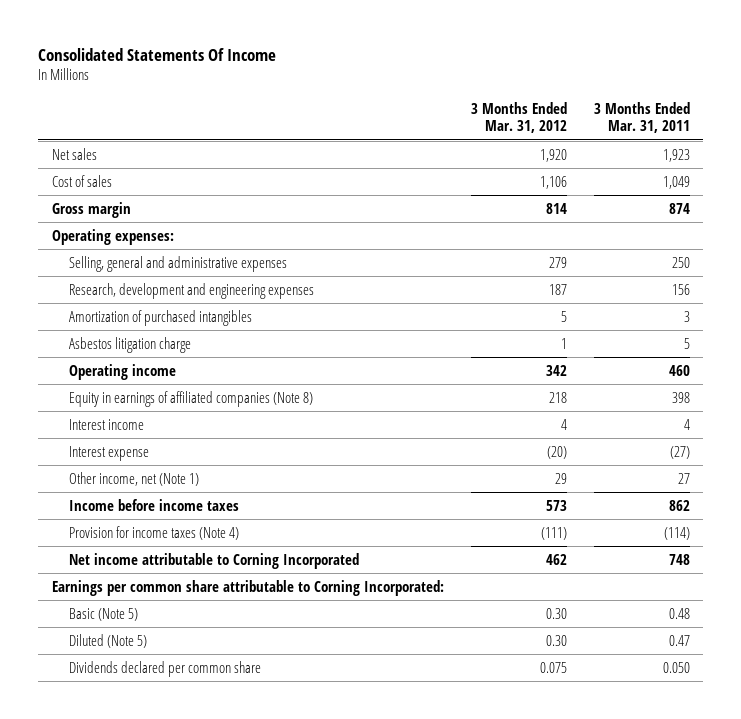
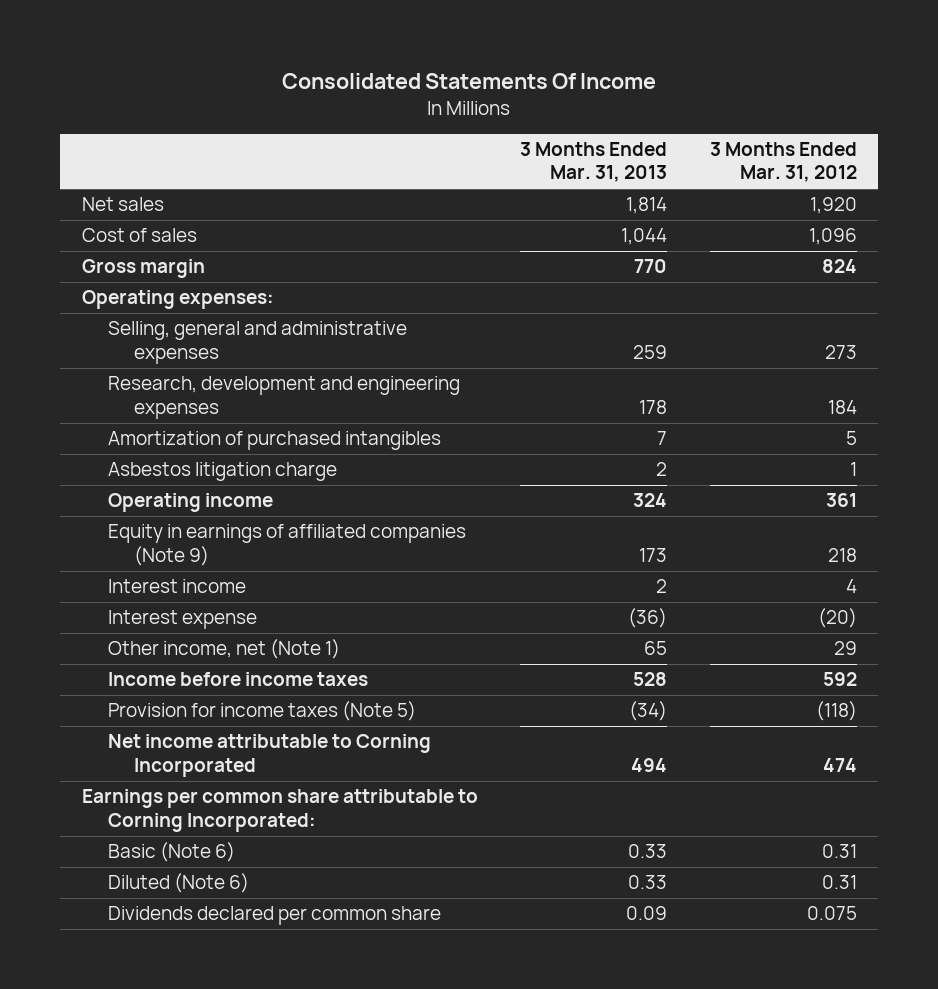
[593,101,690,134] 3 Months Ended Mar. 31, 2011 -> none
none -> [520,141,668,183] 3 Months Ended Mar. 31, 2013
[539,175,567,189] 1,106 -> [808,228,857,246] 1,096
[545,202,567,214] 814 -> [821,259,857,274] 824
[548,256,567,268] 279 -> [824,344,857,359] 273
[548,283,567,295] 187 -> [827,399,857,414] 184
[545,364,567,376] 342 -> [825,493,857,508] 361
[69,390,314,407] Equity in earnings of affiliated companies (Note 8) -> [107,524,466,566] Equity in earnings of affiliated companies (Note 9)
[545,499,567,511] 573 -> [822,672,857,687] 592
[69,525,240,540] Provision for income taxes (Note 4) -> [107,701,416,722] Provision for income taxes (Note 5)
[540,526,567,540] (111) -> [815,701,857,722] (118)
[545,553,567,565] 462 -> [822,757,857,772] 474
[69,607,139,621] Basic (Note 5) -> [107,842,235,863] Basic (Note 6)
[545,607,567,619] 0.30 -> [821,844,857,859] 0.31
[69,633,148,648] Diluted (Note 5) -> [107,873,249,894] Diluted (Note 6)
[545,634,567,646] 0.30 -> [821,875,857,890] 0.31

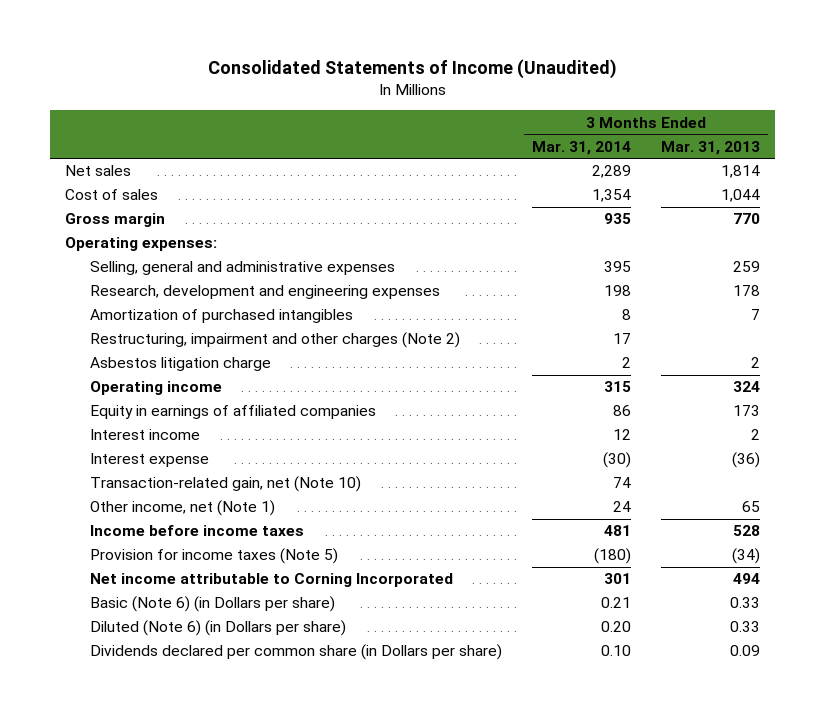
[282,73,657,90] Consolidated Statements Of Income -> [207,58,617,79] Consolidated Statements of Income (Unaudited)
[709,141,857,183] 3 Months Ended Mar. 31, 2012 -> none
none -> [531,140,631,155] Mar. 31, 2014
none -> [89,332,460,349] Restructuring, impairment and other charges (Note 2)
[107,524,466,566] Equity in earnings of affiliated companies (Note 9) -> [89,405,376,420] Equity in earnings of affiliated companies
none -> [89,476,361,493] Transaction-related gain, net (Note 10)
[81,789,478,832] Earnings per common share attributable to Corning Incorporated: -> none
[107,842,235,863] Basic (Note 6) -> [89,596,335,613] Basic (Note 6) (in Dollars per share)
[107,873,249,894] Diluted (Note 6) -> [89,620,346,637] Diluted (Note 6) (in Dollars per share)
[107,906,441,926] Dividends declared per common share -> [89,644,502,661] Dividends declared per common share (in Dollars per share)

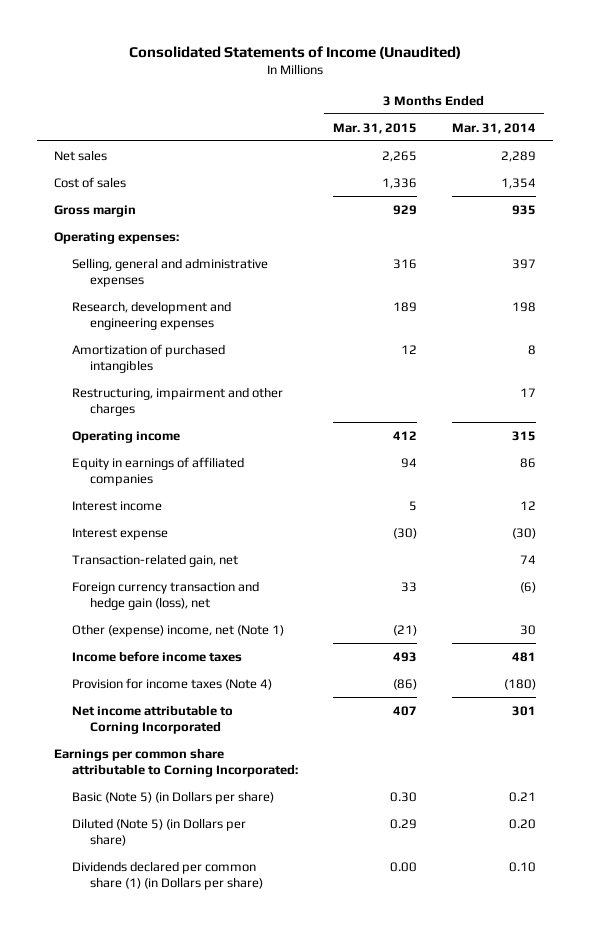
[661,140,761,155] Mar. 31, 2013 -> none
none -> [332,122,417,134] Mar. 31, 2015
[603,261,631,273] 395 -> [511,258,536,269] 397
[89,357,271,372] Asbestos litigation charge -> none
[89,332,460,349] Restructuring, impairment and other charges (Note 2) -> [71,386,283,417] Restructuring, impairment and other charges
[89,476,361,493] Transaction-related gain, net (Note 10) -> [71,553,238,567] Transaction-related gain, net
none -> [71,580,259,611] Foreign currency transaction and hedge gain (loss), net
[89,500,275,517] Other income, net (Note 1) -> [71,623,284,637] Other (expense) income, net (Note 1)
[612,501,631,513] 24 -> [519,624,536,635] 30
[89,548,338,565] Provision for income taxes (Note 5) -> [71,677,272,690] Provision for income taxes (Note 4)
none -> [54,747,298,778] Earnings per common share attributable to Corning Incorporated:
[89,596,335,613] Basic (Note 6) (in Dollars per share) -> [71,790,274,804] Basic (Note 5) (in Dollars per share)
[89,620,346,637] Diluted (Note 6) (in Dollars per share) -> [71,817,246,847] Diluted (Note 5) (in Dollars per share)
[89,644,502,661] Dividends declared per common share (in Dollars per share) -> [71,860,263,891] Dividends declared per common share (1) (in Dollars per share)

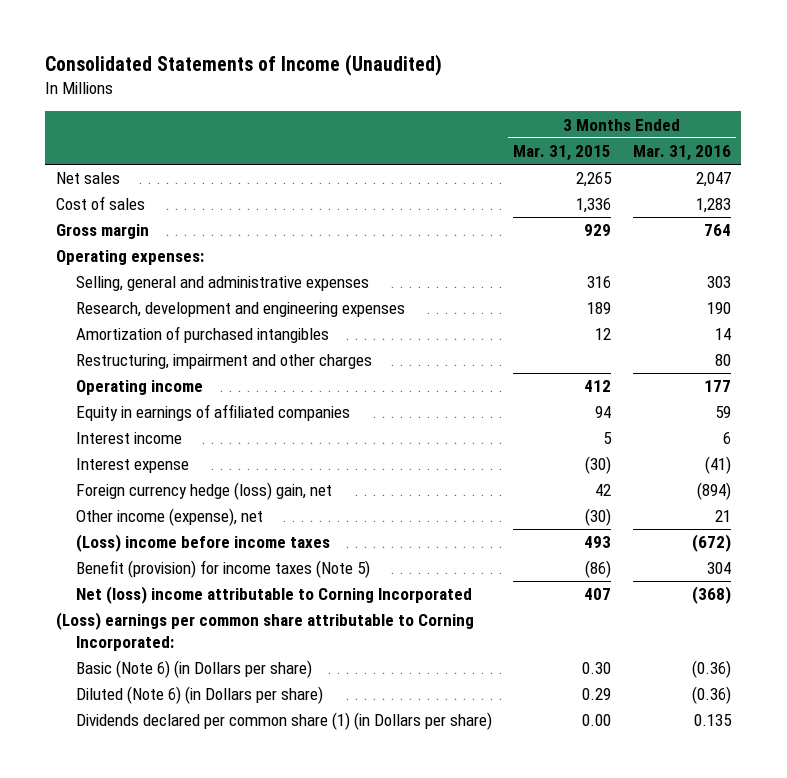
[451,122,536,134] Mar. 31, 2014 -> none
none -> [632,144,731,161] Mar. 31, 2016
[71,553,238,567] Transaction-related gain, net -> none
[71,580,259,611] Foreign currency transaction and hedge gain (loss), net -> [76,482,333,501] Foreign currency hedge (loss) gain, net
[400,581,417,592] 33 -> [595,484,612,497] 42
[71,623,284,637] Other (expense) income, net (Note 1) -> [76,508,264,527] Other income (expense), net
[392,624,417,636] (21) -> [585,508,612,527] (30)
[71,650,242,662] Income before income taxes -> [76,534,331,553] (Loss) income before income taxes
[71,677,272,690] Provision for income taxes (Note 4) -> [76,560,371,579] Benefit (provision) for income taxes (Note 5)
[71,704,233,735] Net income attributable to Corning Incorporated -> [76,586,473,605] Net (loss) income attributable to Corning Incorporated
[54,747,298,778] Earnings per common share attributable to Corning Incorporated: -> [55,612,474,652] (Loss) earnings per common share attributable to Corning Incorporated:
[71,790,274,804] Basic (Note 5) (in Dollars per share) -> [76,660,313,679] Basic (Note 6) (in Dollars per share)
[71,817,246,847] Diluted (Note 5) (in Dollars per share) -> [76,686,324,705] Diluted (Note 6) (in Dollars per share)

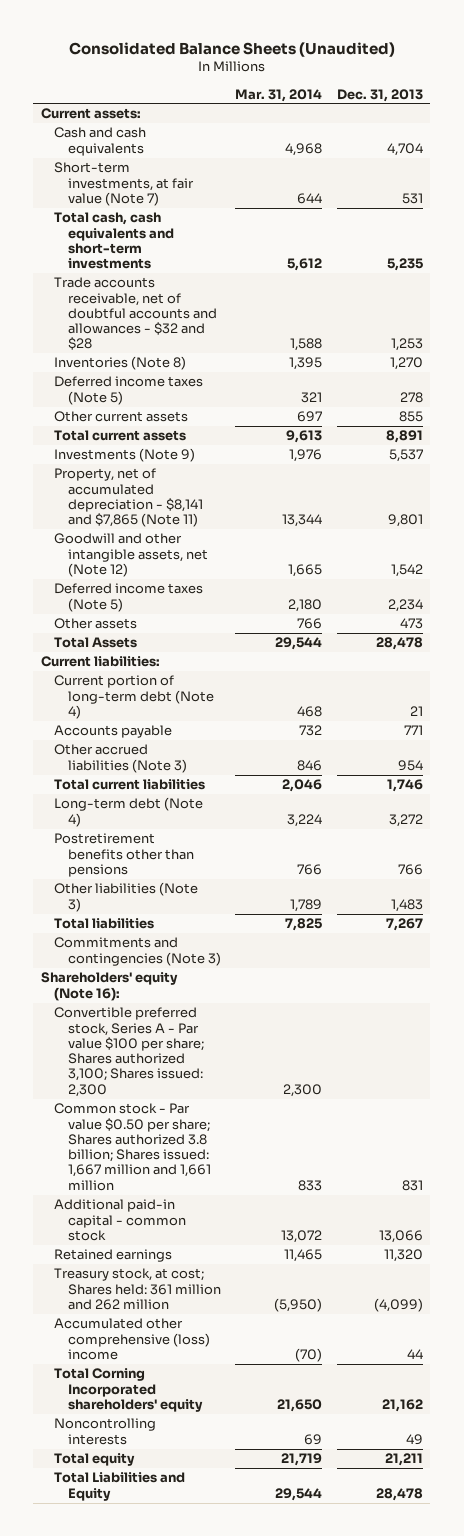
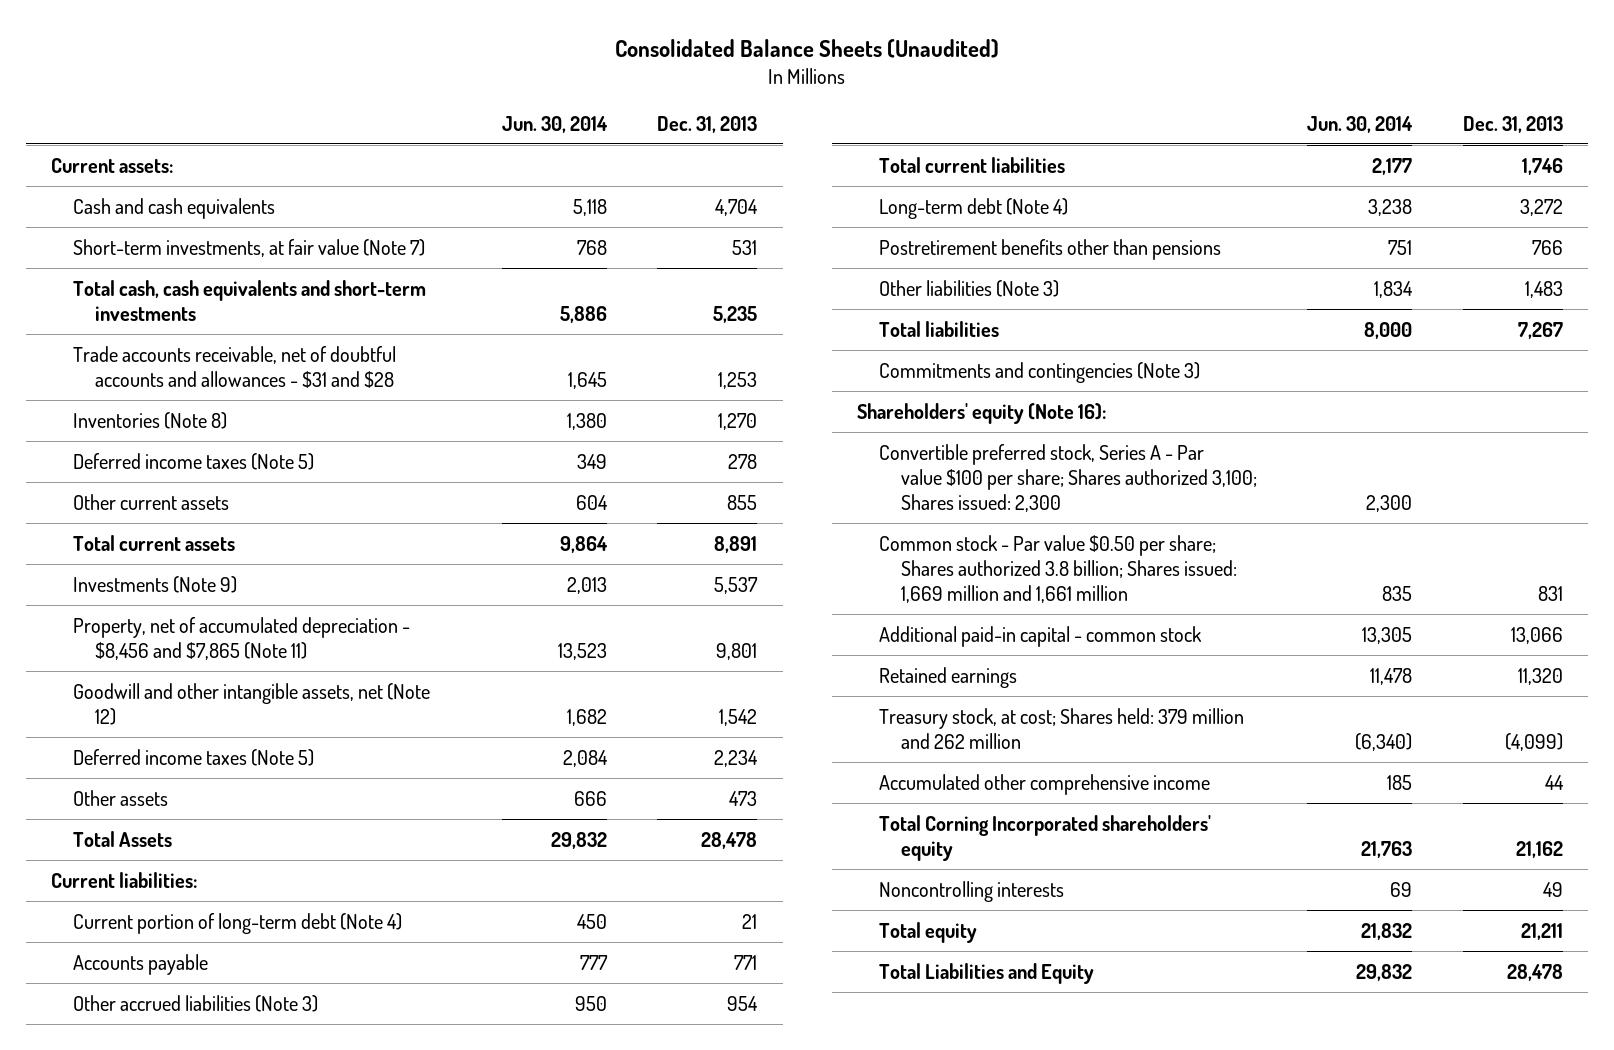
[235,88,323,102] Mar. 31, 2014 -> none
none -> [501,115,608,133] Jun. 30, 2014
[54,277,217,351] Trade accounts receivable, net of doubtful accounts and allowances - $32 and $28 -> [73,345,397,388] Trade accounts receivable, net of doubtful accounts and allowances - $31 and $28
[54,468,203,528] Property, net of accumulated depreciation - $8,141 and $7,865 (Note 11) -> [73,616,411,660] Property, net of accumulated depreciation - $8,456 and $7,865 (Note 11)
[54,1103,211,1191] Common stock - Par value $0.50 per share; Shares authorized 3.8 billion; Shares issued: 1,667 million and 1,661 million -> [879,534,1237,604] Common stock - Par value $0.50 per share; Shares authorized 3.8 billion; Shares issued: 1,669 million and 1,661 million
[54,1268,221,1310] Treasury stock, at cost; Shares held: 361 million and 262 million -> [879,707,1245,749] Treasury stock, at cost; Shares held: 379 million and 262 million
[54,1318,210,1360] Accumulated other comprehensive (loss) income -> [879,773,1211,795] Accumulated other comprehensive income

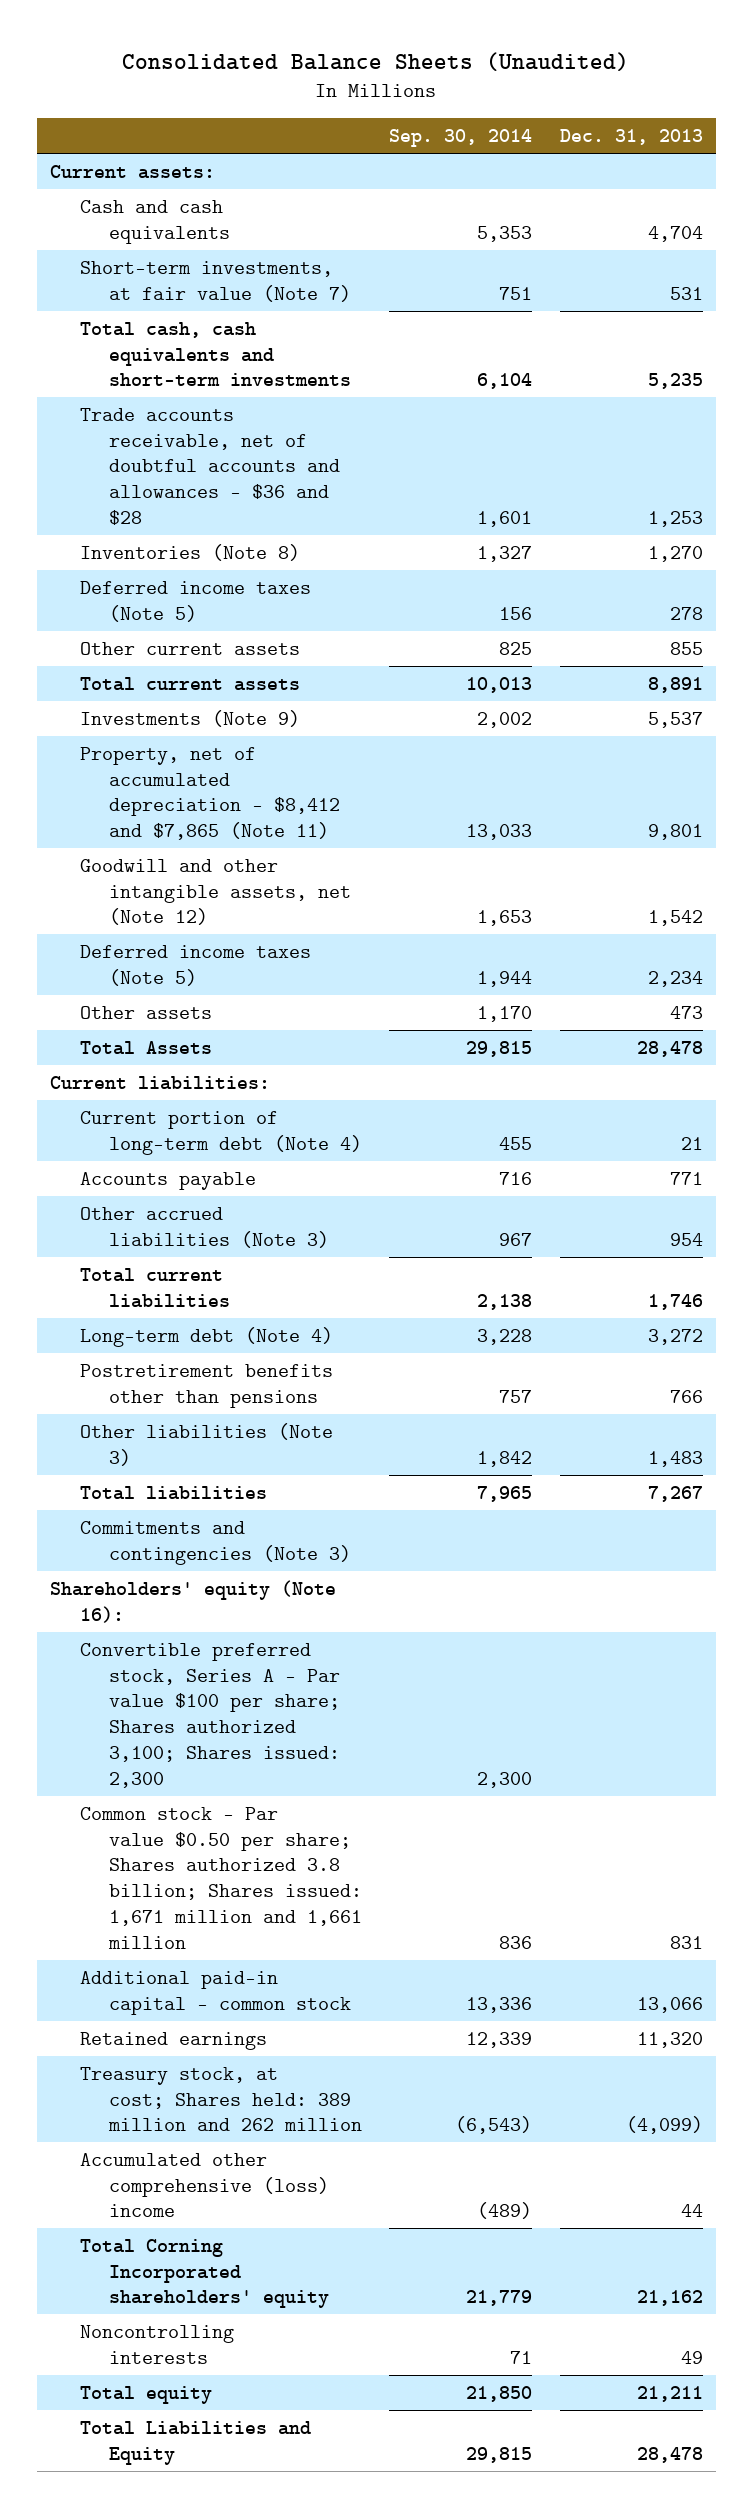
[501,115,608,133] Jun. 30, 2014 -> none
none -> [389,129,533,148] Sep. 30, 2014
[73,345,397,388] Trade accounts receivable, net of doubtful accounts and allowances - $31 and $28 -> [79,407,341,525] Trade accounts receivable, net of doubtful accounts and allowances - $36 and $28
[73,616,411,660] Property, net of accumulated depreciation - $8,456 and $7,865 (Note 11) -> [79,746,341,841] Property, net of accumulated depreciation - $8,412 and $7,865 (Note 11)
[879,534,1237,604] Common stock - Par value $0.50 per share; Shares authorized 3.8 billion; Shares issued: 1,669 million and 1,661 million -> [79,1806,363,1949] Common stock - Par value $0.50 per share; Shares authorized 3.8 billion; Shares issued: 1,671 million and 1,661 million
[879,707,1245,749] Treasury stock, at cost; Shares held: 379 million and 262 million -> [79,2066,363,2132] Treasury stock, at cost; Shares held: 389 million and 262 million
[879,773,1211,795] Accumulated other comprehensive income -> [79,2152,330,2218] Accumulated other comprehensive (loss) income

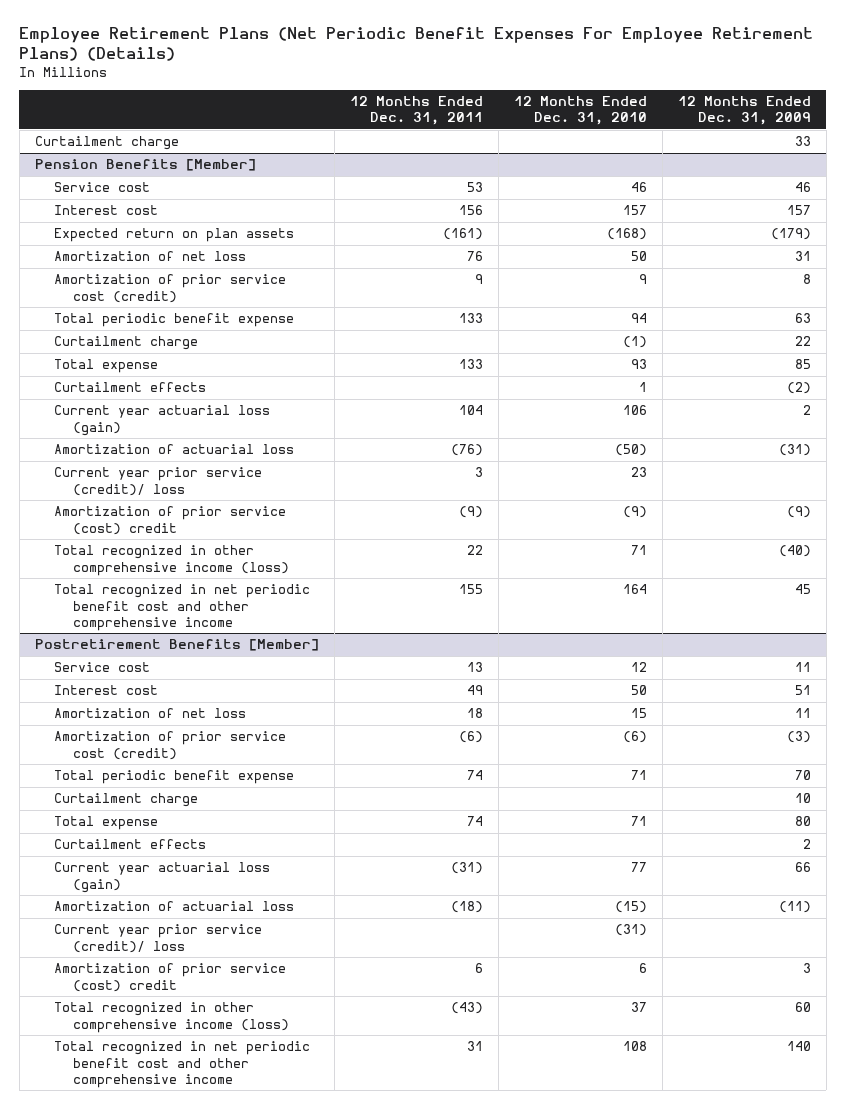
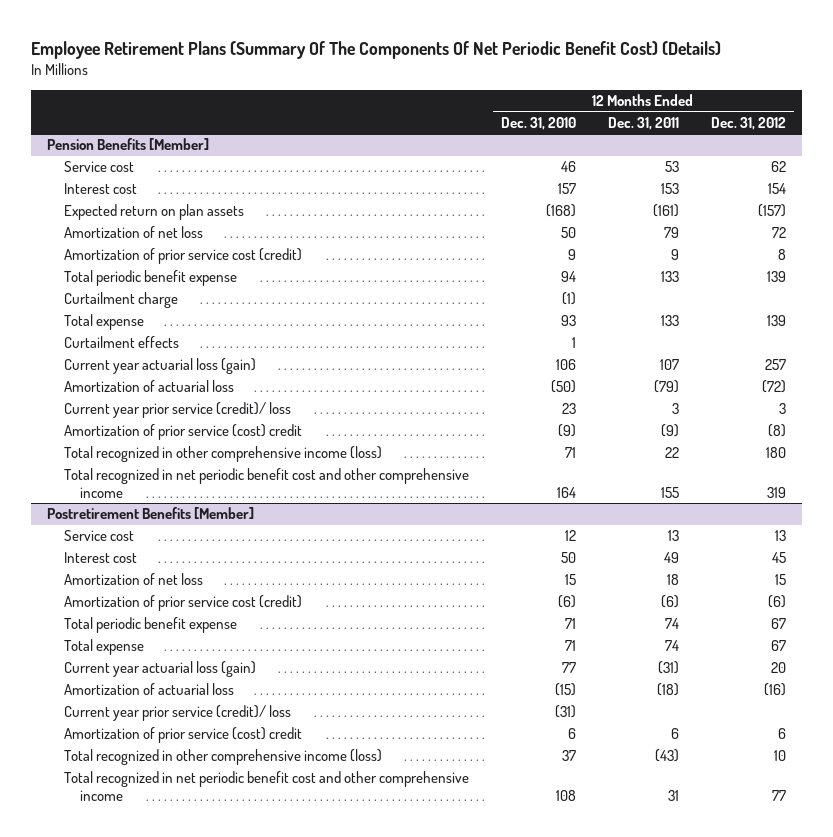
[19,27,814,62] Employee Retirement Plans (Net Periodic Benefit Expenses For Employee Retirement Plans) (Details) -> [31,40,722,59] Employee Retirement Plans (Summary Of The Components Of Net Periodic Benefit Cost) (Details)
[677,95,811,126] 12 Months Ended Dec. 31, 2009 -> none
none -> [711,116,787,130] Dec. 31, 2012
[34,136,179,151] Curtailment charge -> none
[458,205,483,216] 156 -> [660,183,679,195] 153
[466,251,483,262] 76 -> [663,227,679,239] 79
[458,405,483,416] 104 -> [659,359,679,371] 107
[450,444,483,457] (76) -> [653,380,679,394] (79)
[53,793,198,808] Curtailment charge -> none
[53,839,206,850] Curtailment effects -> none

